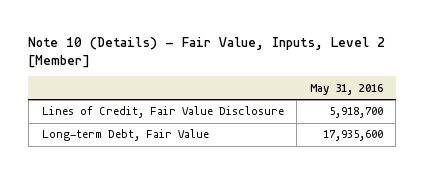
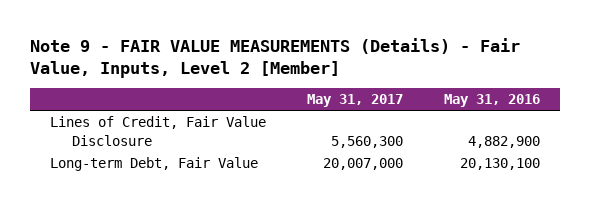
[28,36,386,68] Note 10 (Details) - Fair Value, Inputs, Level 2 [Member] -> [29,37,520,78] Note 9 - FAIR VALUE MEASUREMENTS (Details) - Fair Value, Inputs, Level 2 [Member]
none -> [306,94,403,108] May 31, 2017
[328,107,383,119] 5,918,700 -> [467,135,540,148] 4,882,900
[322,130,383,142] 17,935,600 -> [459,158,540,171] 20,130,100

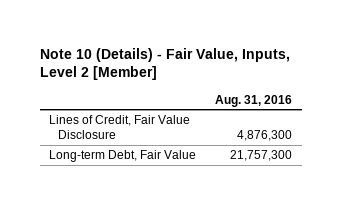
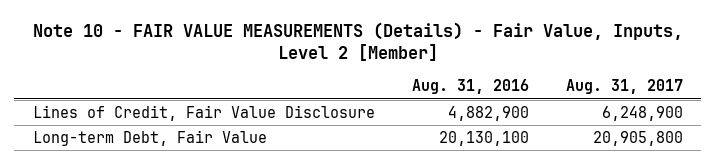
[39,47,290,81] Note 10 (Details) - Fair Value, Inputs, Level 2 [Member] -> [32,21,683,62] Note 10 - FAIR VALUE MEASUREMENTS (Details) - Fair Value, Inputs, Level 2 [Member]
none -> [565,79,683,95] Aug. 31, 2017
[237,130,293,142] 4,876,300 -> [447,105,529,121] 4,882,900
[230,150,293,162] 21,757,300 -> [438,130,529,146] 20,130,100

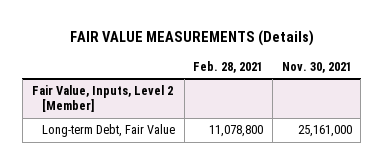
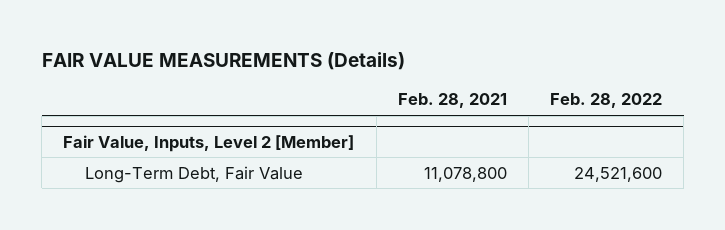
[281,61,352,73] Nov. 30, 2021 -> none
none -> [550,93,663,109] Feb. 28, 2022
[42,124,176,138] Long-term Debt, Fair Value -> [84,165,303,183] Long-Term Debt, Fair Value

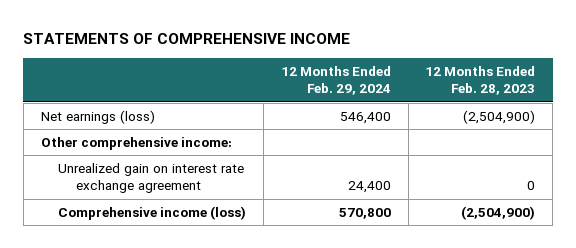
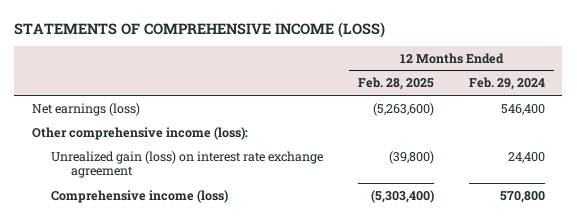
[23,33,351,45] STATEMENTS OF COMPREHENSIVE INCOME -> [14,21,386,38] STATEMENTS OF COMPREHENSIVE INCOME (LOSS)
[425,65,536,96] 12 Months Ended Feb. 28, 2023 -> none
none -> [358,77,435,91] Feb. 28, 2025
[40,137,232,151] Other comprehensive income: -> [31,126,248,140] Other comprehensive income (loss):
[58,163,245,194] Unrealized gain on interest rate exchange agreement -> [51,150,324,179] Unrealized gain (loss) on interest rate exchange agreement

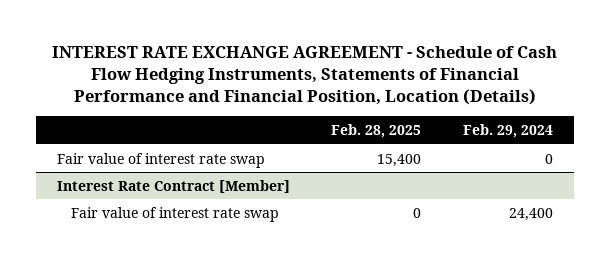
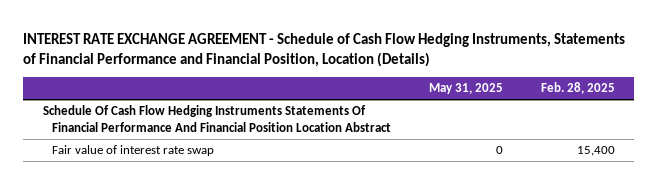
[463,124,554,139] Feb. 29, 2024 -> none
none -> [428,83,503,95] May 31, 2025
none -> [42,105,391,132] Schedule Of Cash Flow Hedging Instruments Statements Of Financial Performance And Financial Position Location Abstract
[56,179,290,193] Interest Rate Contract [Member] -> none
[70,206,279,222] Fair value of interest rate swap -> none

